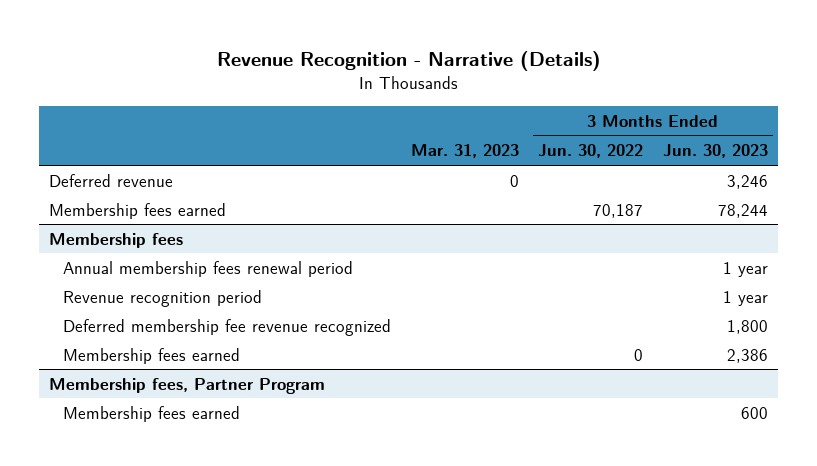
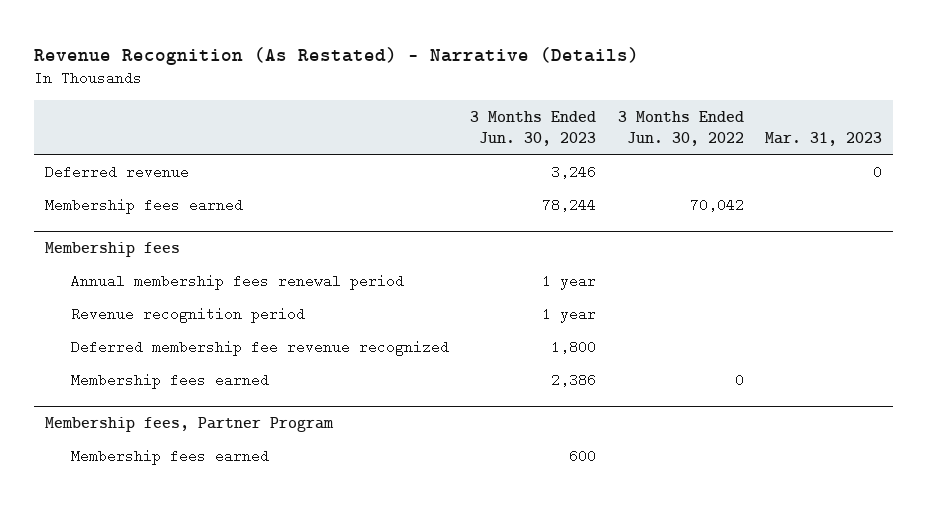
[216,50,601,71] Revenue Recognition - Narrative (Details) -> [34,46,640,65] Revenue Recognition (As Restated) - Narrative (Details)
[593,203,644,218] 70,187 -> [689,197,744,212] 70,042

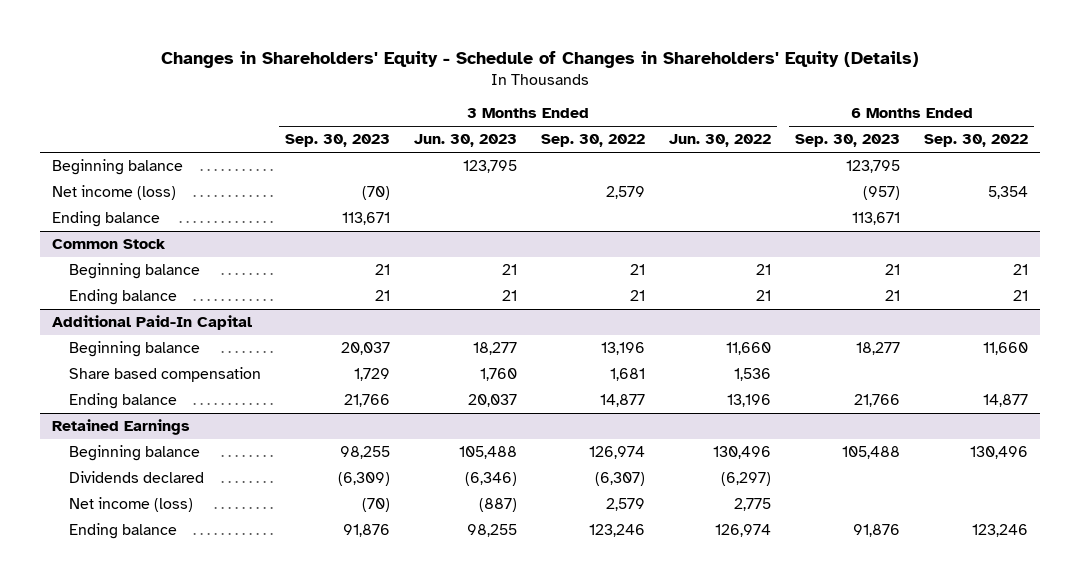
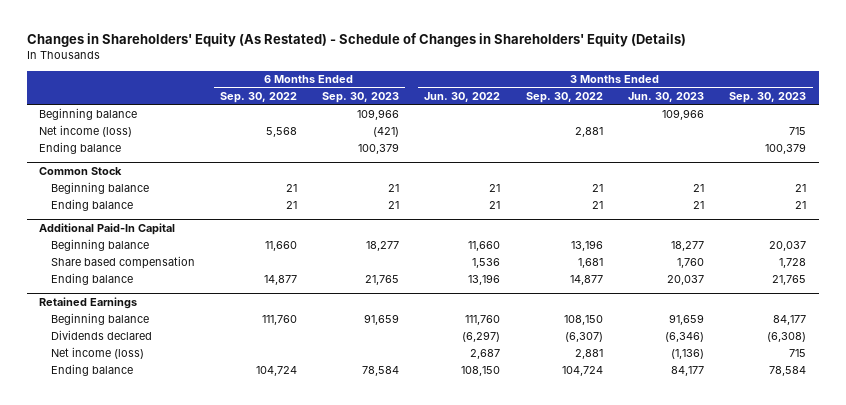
[161,51,920,69] Changes in Shareholders' Equity - Schedule of Changes in Shareholders' Equity (Details) -> [26,33,686,48] Changes in Shareholders' Equity (As Restated) - Schedule of Changes in Shareholders' Equity (Details)
[463,160,518,174] 123,795 -> [661,108,704,120] 109,966
[846,160,901,174] 123,795 -> [357,108,400,120] 109,966
[362,186,391,201] (70) -> [789,126,807,135] 715
[606,186,646,200] 2,579 -> [574,126,603,137] 2,881
[863,186,901,201] (957) -> [373,126,400,137] (421)
[988,186,1029,200] 5,354 -> [265,126,297,137] 5,568
[342,212,391,226] 113,671 -> [765,142,807,154] 100,379
[852,212,901,226] 113,671 -> [358,142,400,154] 100,379
[354,368,391,382] 1,729 -> [779,257,807,268] 1,728
[344,394,391,408] 21,766 -> [772,274,807,285] 21,765
[854,394,901,408] 21,766 -> [365,274,400,285] 21,765
[340,446,391,460] 98,255 -> [773,314,807,325] 84,177
[459,446,518,460] 105,488 -> [668,313,704,325] 91,659
[589,446,646,460] 126,974 -> [563,314,603,325] 108,150
[713,446,772,460] 130,496 -> [465,314,501,325] 111,760
[842,446,901,460] 105,488 -> [364,313,400,325] 91,659
[970,446,1029,460] 130,496 -> [261,314,297,325] 111,760
[338,472,391,487] (6,309) -> [767,331,807,342] (6,308)
[362,498,391,513] (70) -> [789,348,807,357] 715
[479,498,518,513] (887) -> [670,348,704,359] (1,136)
[606,498,646,512] 2,579 -> [574,348,603,359] 2,881
[734,498,772,512] 2,775 -> [470,348,501,359] 2,687
[343,524,391,538] 91,876 -> [769,365,807,376] 78,584
[467,524,518,538] 98,255 -> [670,365,704,376] 84,177
[589,524,646,538] 123,246 -> [561,365,603,376] 104,724
[715,524,772,538] 126,974 -> [461,365,501,376] 108,150
[853,524,901,538] 91,876 -> [362,365,400,376] 78,584
[972,524,1029,538] 123,246 -> [255,365,297,376] 104,724

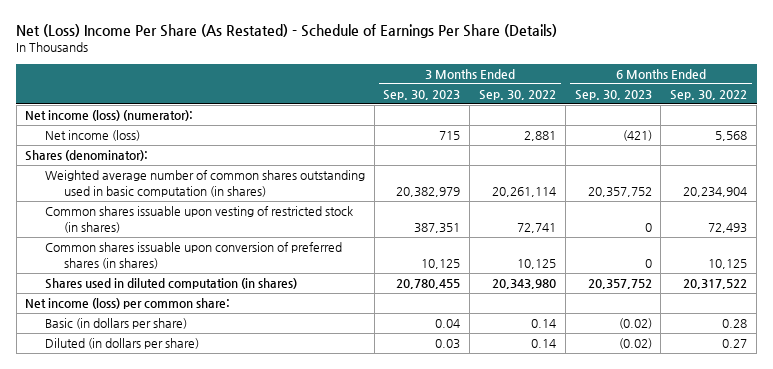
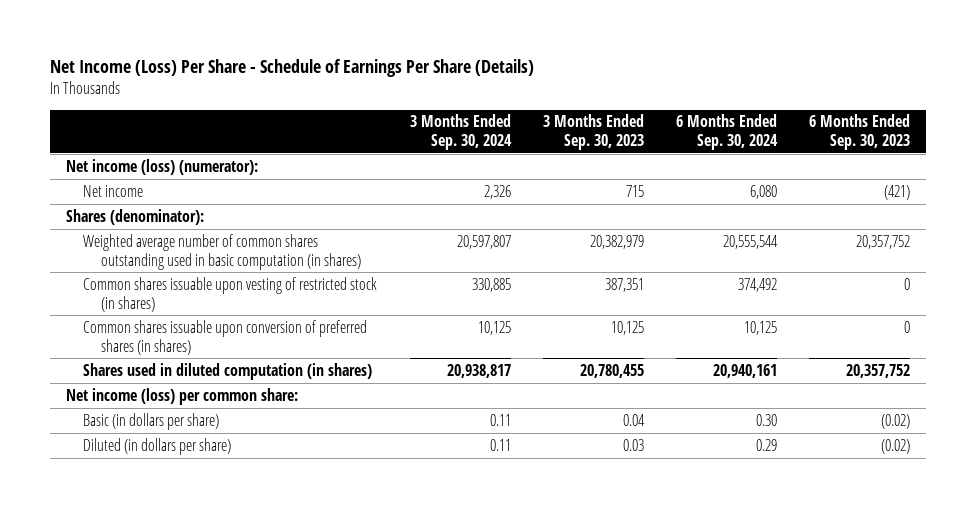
[16,23,558,38] Net (Loss) Income Per Share (As Restated) - Schedule of Earnings Per Share (Details) -> [49,59,534,78] Net Income (Loss) Per Share - Schedule of Earnings Per Share (Details)
[478,89,556,100] Sep. 30, 2022 -> none
[670,89,748,100] Sep. 30, 2022 -> none
none -> [409,114,512,151] 3 Months Ended Sep. 30, 2024
none -> [676,114,779,151] 6 Months Ended Sep. 30, 2024
[44,130,140,142] Net income (loss) -> [83,184,144,197] Net income

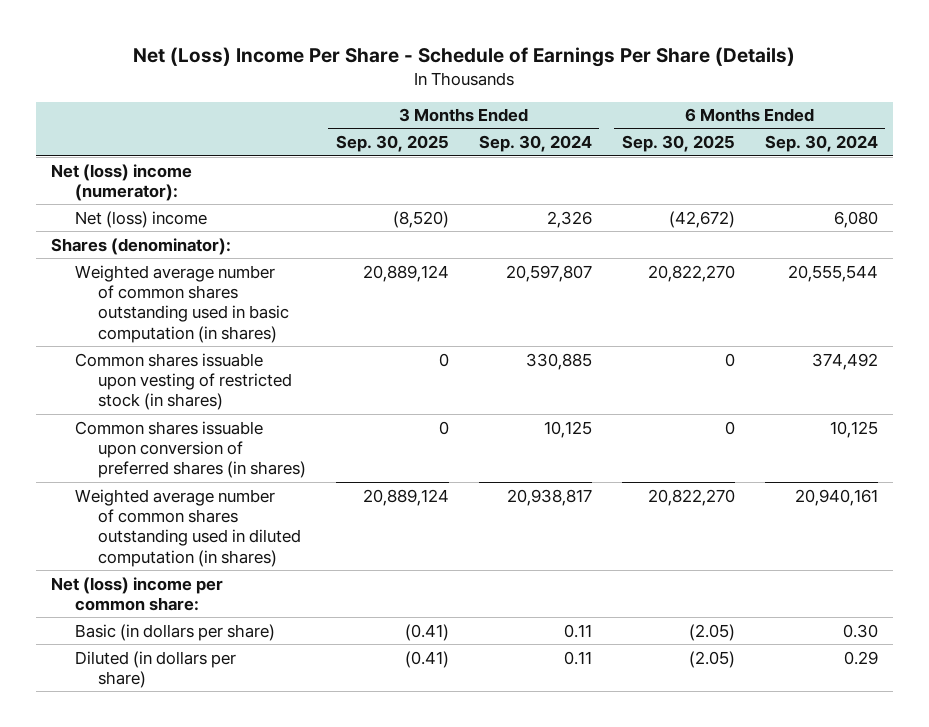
[49,59,534,78] Net Income (Loss) Per Share - Schedule of Earnings Per Share (Details) -> [133,47,796,68] Net (Loss) Income Per Share - Schedule of Earnings Per Share (Details)
[542,114,644,151] 3 Months Ended Sep. 30, 2023 -> none
[809,114,911,151] 6 Months Ended Sep. 30, 2023 -> none
none -> [335,135,449,153] Sep. 30, 2025
none -> [621,135,735,153] Sep. 30, 2025
[65,158,258,175] Net income (loss) (numerator): -> [51,163,193,201] Net (loss) income (numerator):
[83,184,144,197] Net income -> [74,210,207,228] Net (loss) income
[83,362,373,380] Shares used in diluted computation (in shares) -> [74,488,302,567] Weighted average number of common shares outstanding used in diluted computation (in shares)
[65,387,298,405] Net income (loss) per common share: -> [51,576,224,611] Net (loss) income per common share:

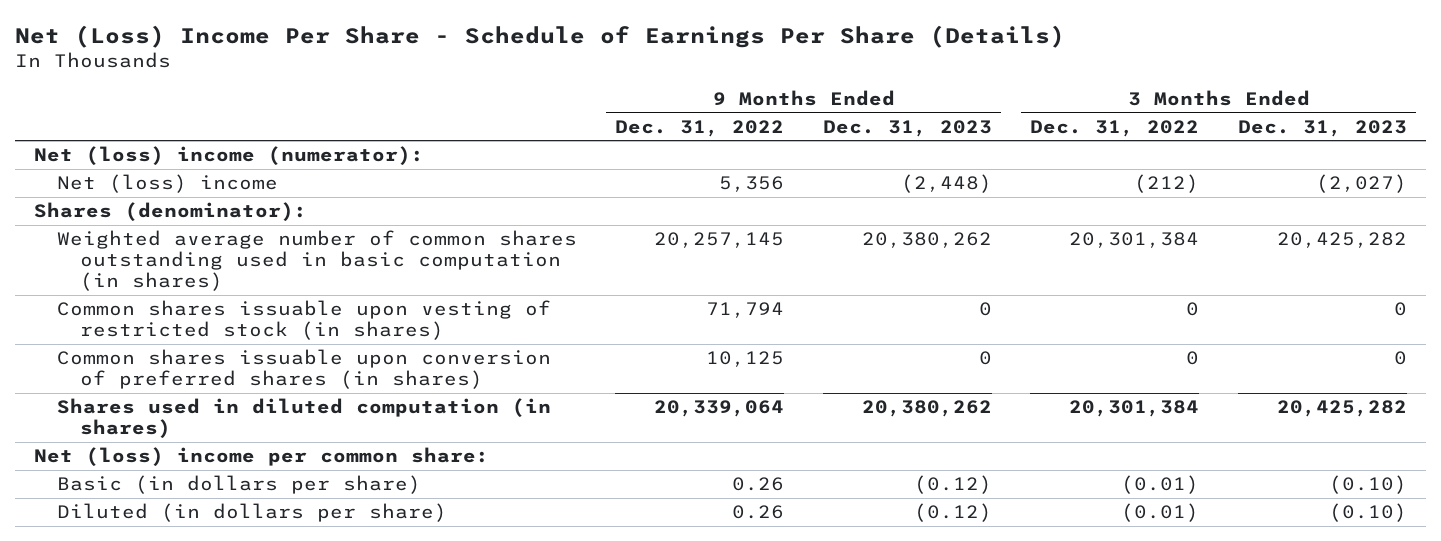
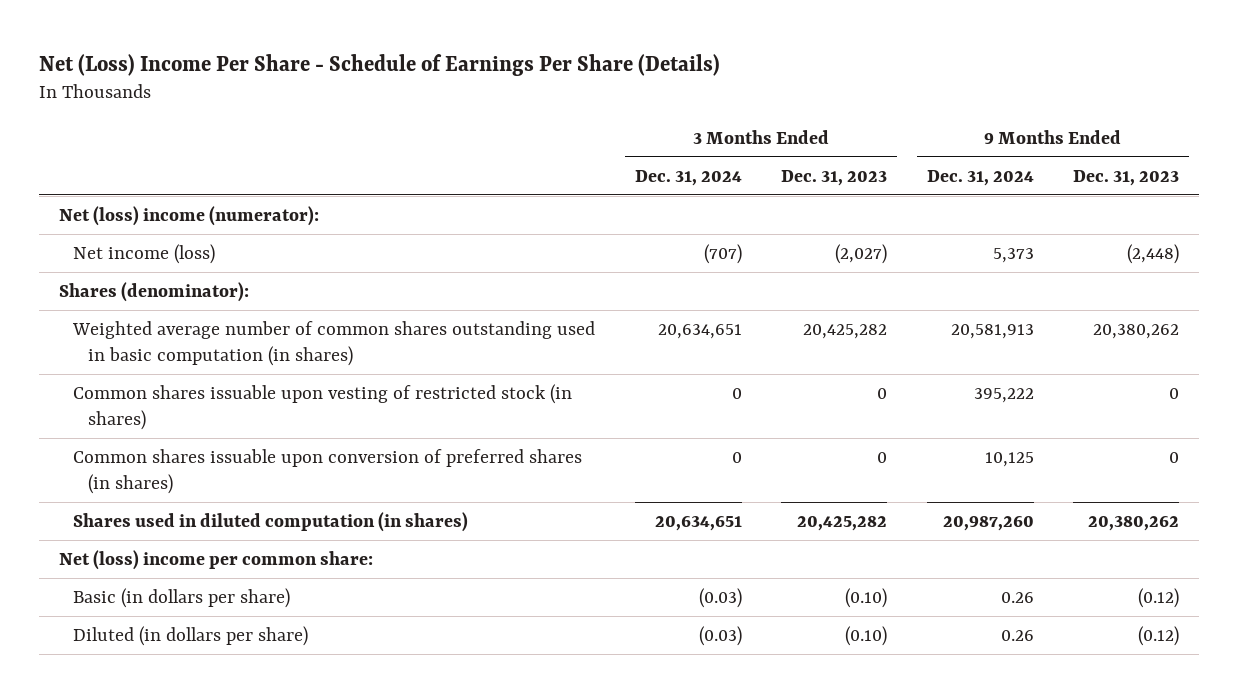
[615,119,785,137] Dec. 31, 2022 -> none
[1030,119,1200,137] Dec. 31, 2022 -> none
none -> [634,169,742,186] Dec. 31, 2024
none -> [926,169,1034,186] Dec. 31, 2024
[56,174,278,194] Net (loss) income -> [73,243,216,264] Net income (loss)

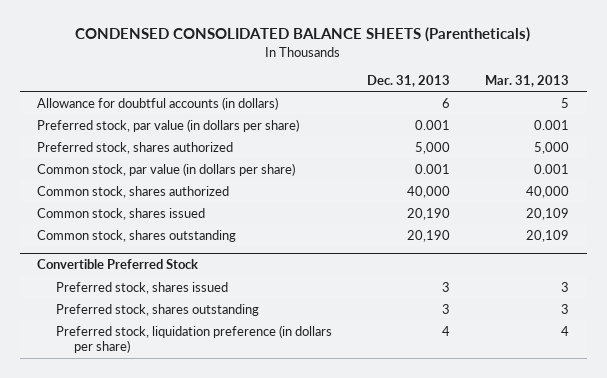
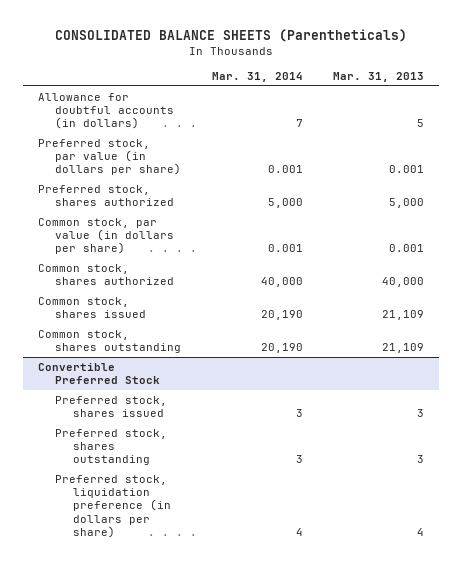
[75,27,531,43] CONDENSED CONSOLIDATED BALANCE SHEETS (Parentheticals) -> [54,29,407,43] CONSOLIDATED BALANCE SHEETS (Parentheticals)
[366,74,450,87] Dec. 31, 2013 -> none
none -> [211,72,303,83] Mar. 31, 2014
[526,207,570,220] 20,109 -> [381,310,424,321] 21,109
[526,229,570,242] 20,109 -> [381,343,424,354] 21,109

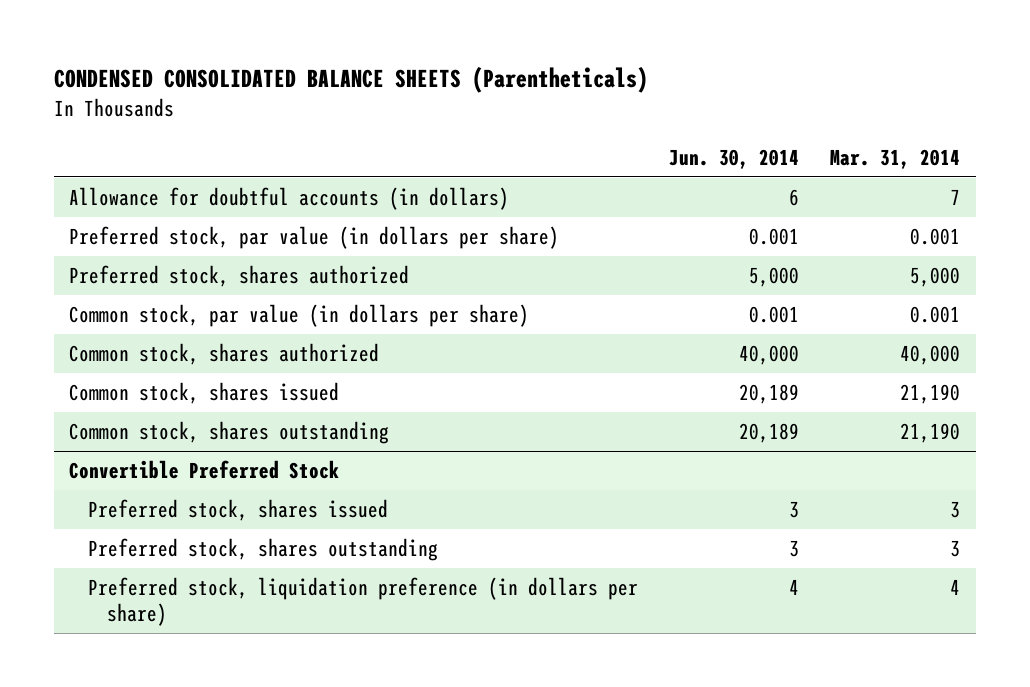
[54,29,407,43] CONSOLIDATED BALANCE SHEETS (Parentheticals) -> [53,66,648,94] CONDENSED CONSOLIDATED BALANCE SHEETS (Parentheticals)
[332,72,424,83] Mar. 31, 2013 -> none
none -> [669,148,800,169] Jun. 30, 2014
[260,310,303,321] 20,190 -> [900,384,961,405] 21,190
[260,343,303,354] 20,190 -> [900,423,961,444] 21,190

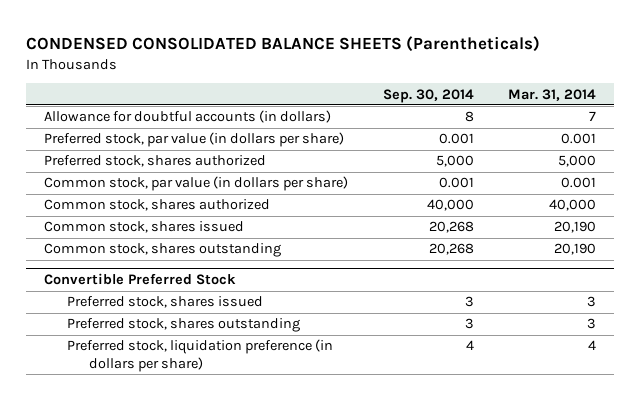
[669,148,800,169] Jun. 30, 2014 -> none
none -> [382,88,474,103] Sep. 30, 2014
[900,384,961,405] 21,190 -> [554,221,597,234] 20,190
[900,423,961,444] 21,190 -> [554,243,597,256] 20,190

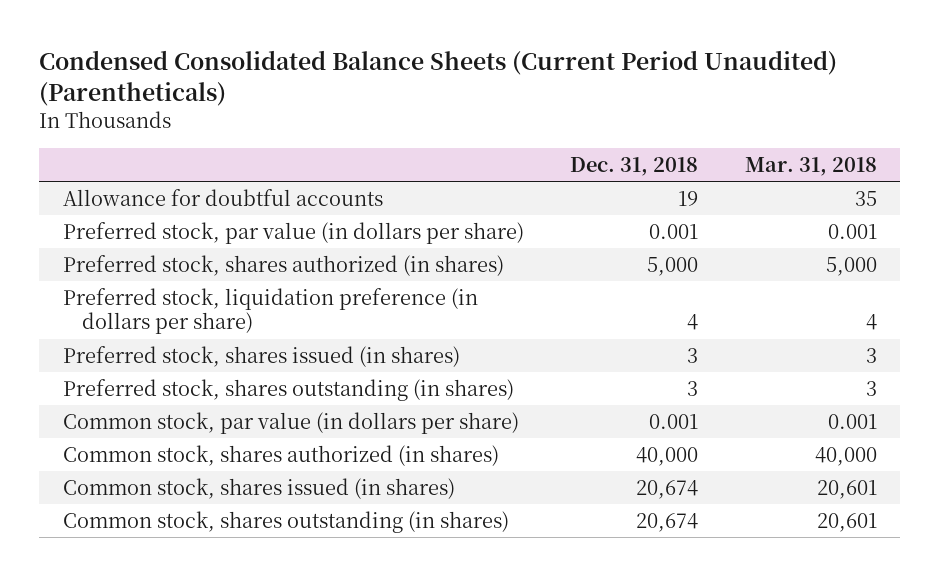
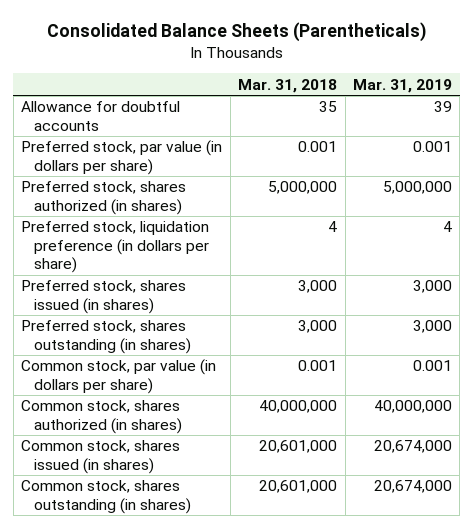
[39,50,838,107] Condensed Consolidated Balance Sheets (Current Period Unaudited) (Parentheticals) -> [46,22,426,43] Consolidated Balance Sheets (Parentheticals)
[570,157,699,177] Dec. 31, 2018 -> none
none -> [352,78,452,93] Mar. 31, 2019
[826,256,878,276] 5,000 -> [268,181,338,195] 5,000,000
[866,347,878,363] 3 -> [298,280,338,294] 3,000
[866,380,878,396] 3 -> [298,320,338,334] 3,000
[815,446,878,466] 40,000 -> [259,400,338,414] 40,000,000
[817,479,878,499] 20,601 -> [259,440,338,454] 20,601,000
[817,512,878,532] 20,601 -> [259,480,338,494] 20,601,000

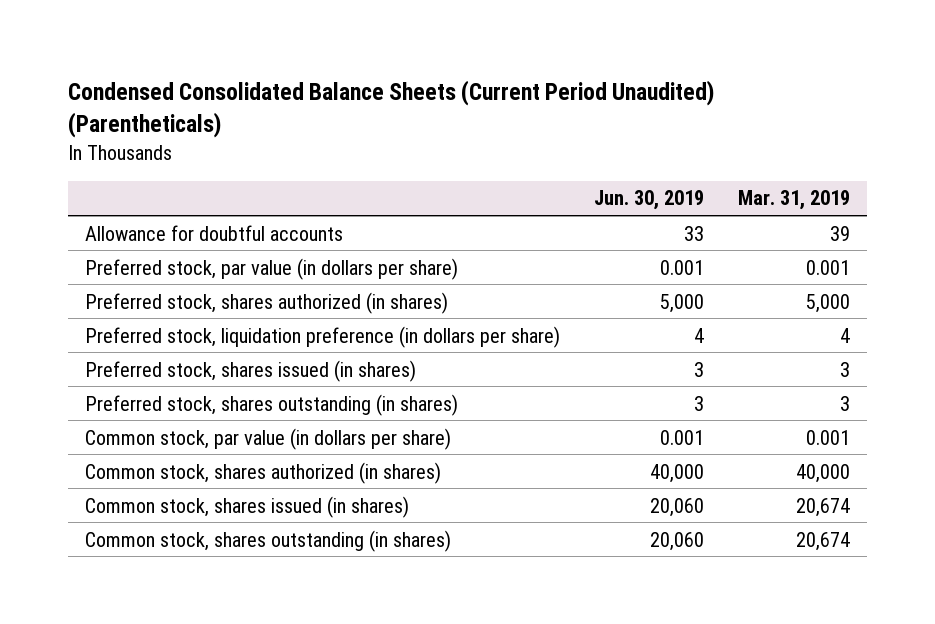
[46,22,426,43] Consolidated Balance Sheets (Parentheticals) -> [68,80,715,139] Condensed Consolidated Balance Sheets (Current Period Unaudited) (Parentheticals)
[238,78,338,93] Mar. 31, 2018 -> none
none -> [594,190,705,211] Jun. 30, 2019
[382,181,452,195] 5,000,000 -> [805,293,850,313] 5,000
[412,280,452,294] 3,000 -> [839,361,850,377] 3
[412,320,452,334] 3,000 -> [839,395,850,411] 3
[373,400,452,414] 40,000,000 -> [795,463,850,483] 40,000
[373,440,452,454] 20,674,000 -> [795,497,850,517] 20,674
[373,480,452,494] 20,674,000 -> [795,531,850,551] 20,674

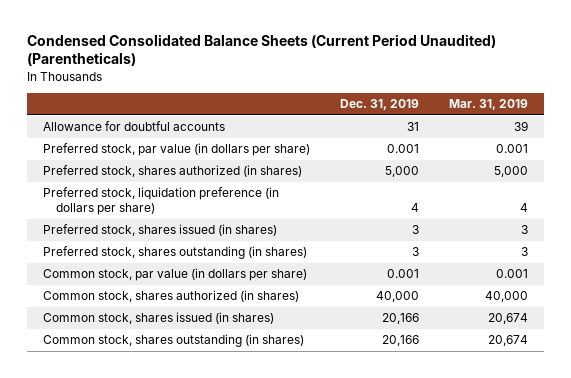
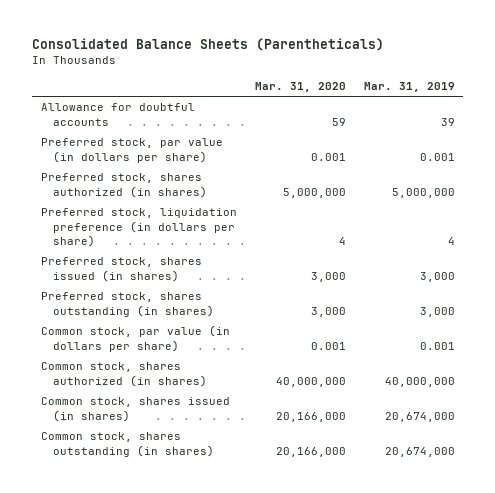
[27,33,497,67] Condensed Consolidated Balance Sheets (Current Period Unaudited) (Parentheticals) -> [32,38,385,52] Consolidated Balance Sheets (Parentheticals)
[339,99,419,111] Dec. 31, 2019 -> none
none -> [254,81,346,92] Mar. 31, 2020
[494,166,529,178] 5,000 -> [391,187,455,198] 5,000,000
[521,225,529,235] 3 -> [419,271,455,282] 3,000
[521,247,529,257] 3 -> [419,306,455,317] 3,000
[485,291,529,303] 40,000 -> [384,376,455,387] 40,000,000
[488,313,529,325] 20,674 -> [384,411,455,422] 20,674,000
[488,335,529,347] 20,674 -> [384,446,455,457] 20,674,000

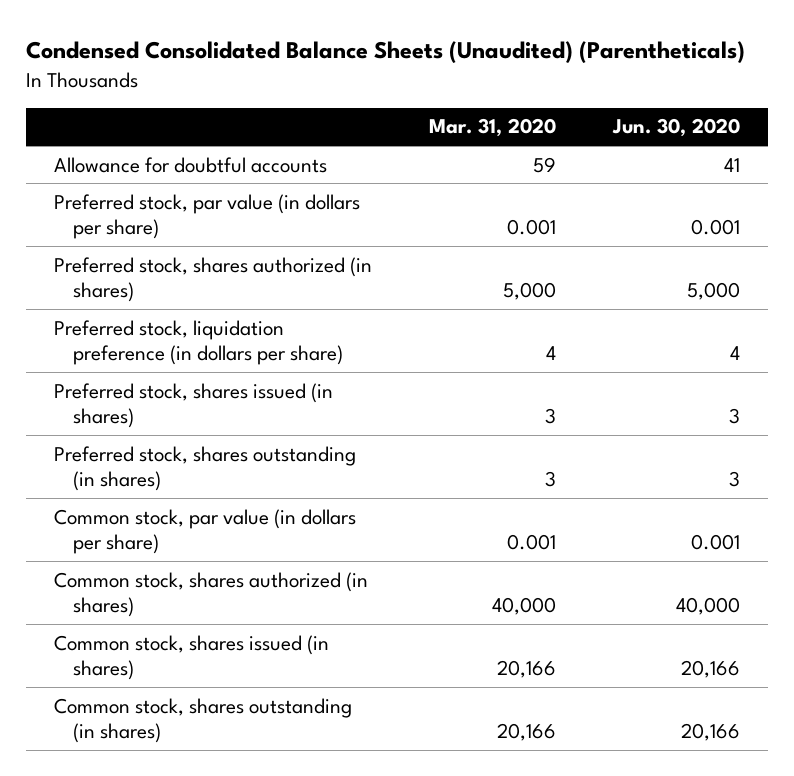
[32,38,385,52] Consolidated Balance Sheets (Parentheticals) -> [25,41,745,64] Condensed Consolidated Balance Sheets (Unaudited) (Parentheticals)
[363,81,455,92] Mar. 31, 2019 -> none
none -> [611,118,740,138] Jun. 30, 2020
[282,187,346,198] 5,000,000 -> [502,281,556,300] 5,000
[310,271,346,282] 3,000 -> [544,407,556,424] 3
[310,306,346,317] 3,000 -> [544,470,556,487] 3
[275,376,346,387] 40,000,000 -> [491,596,556,615] 40,000
[275,411,346,422] 20,166,000 -> [496,659,556,678] 20,166
[275,446,346,457] 20,166,000 -> [496,722,556,741] 20,166

